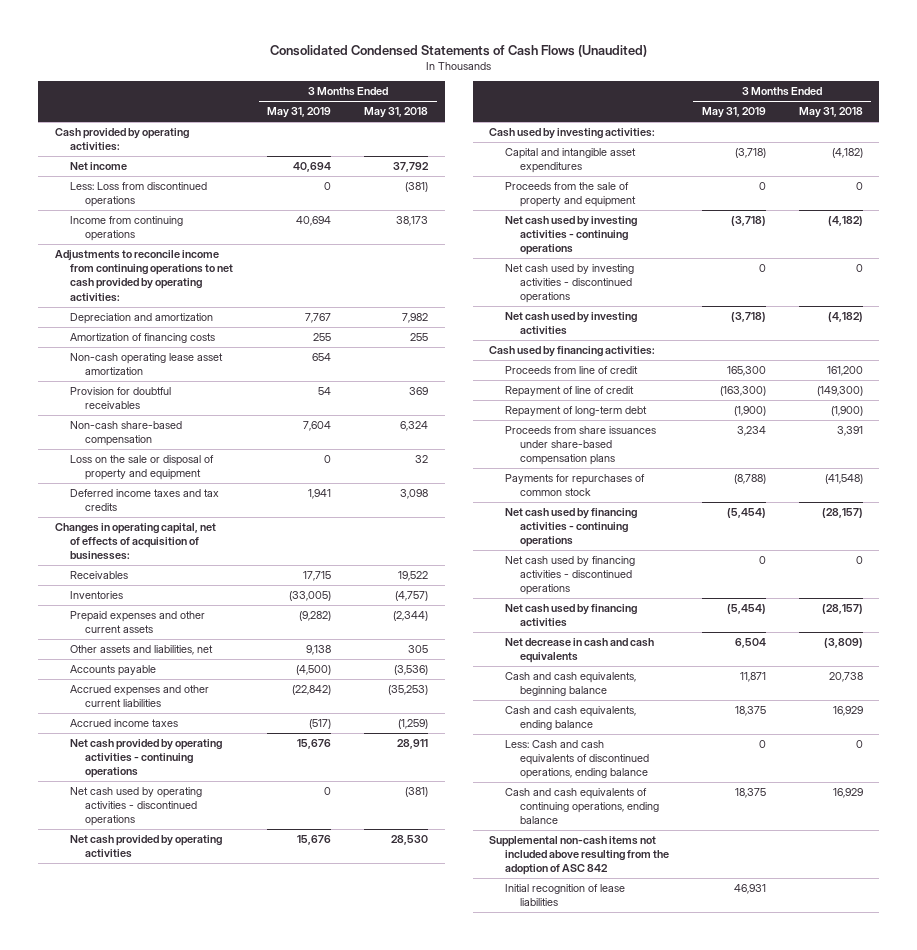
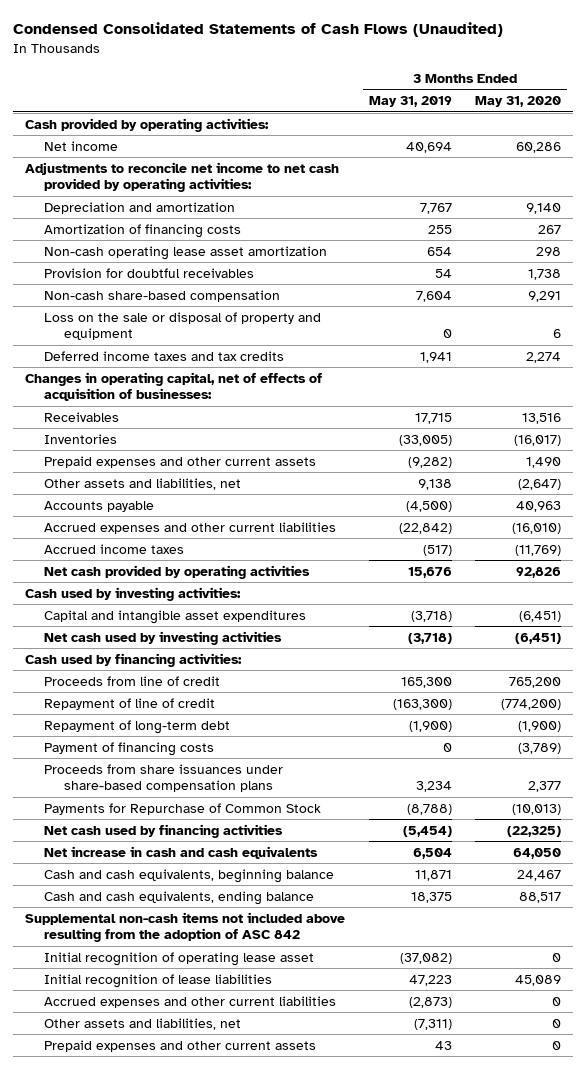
[269,45,647,58] Consolidated Condensed Statements of Cash Flows (Unaudited) -> [13,22,504,38] Condensed Consolidated Statements of Cash Flows (Unaudited)
[364,107,429,119] May 31, 2018 -> none
none -> [475,96,562,108] May 31, 2020
[69,181,207,208] Less: Loss from discontinued operations -> none
[69,215,183,242] Income from continuing operations -> none
[54,249,233,302] Adjustments to reconcile income from continuing operations to net cash provided by operating activities: -> [24,161,339,193] Adjustments to reconcile net income to net cash provided by operating activities:
[69,738,222,779] Net cash provided by operating activities - continuing operations -> none
[69,786,202,827] Net cash used by operating activities - discontinued operations -> none
[504,181,636,208] Proceeds from the sale of property and equipment -> none
[504,215,637,256] Net cash used by investing activities - continuing operations -> none
[504,263,634,304] Net cash used by investing activities - discontinued operations -> none
none -> [44,741,215,756] Payment of financing costs
[504,507,637,548] Net cash used by financing activities - continuing operations -> none
[504,555,635,596] Net cash used by financing activities - discontinued operations -> none
[504,473,645,497] Payments for repurchases of common stock -> [44,802,322,815] Payments for Repurchase of Common Stock
[504,637,654,664] Net decrease in cash and cash equivalents -> [44,845,319,859] Net increase in cash and cash equivalents
[504,739,649,780] Less: Cash and cash equivalents of discontinued operations, ending balance -> none
[504,787,659,825] Cash and cash equivalents of continuing operations, ending balance -> none
none -> [44,951,315,966] Initial recognition of operating lease asset
[733,883,766,894] 46,931 -> [408,974,452,986] 47,223
none -> [44,995,337,1008] Accrued expenses and other current liabilities
none -> [44,1017,242,1030] Other assets and liabilities, net
none -> [44,1039,317,1052] Prepaid expenses and other current assets

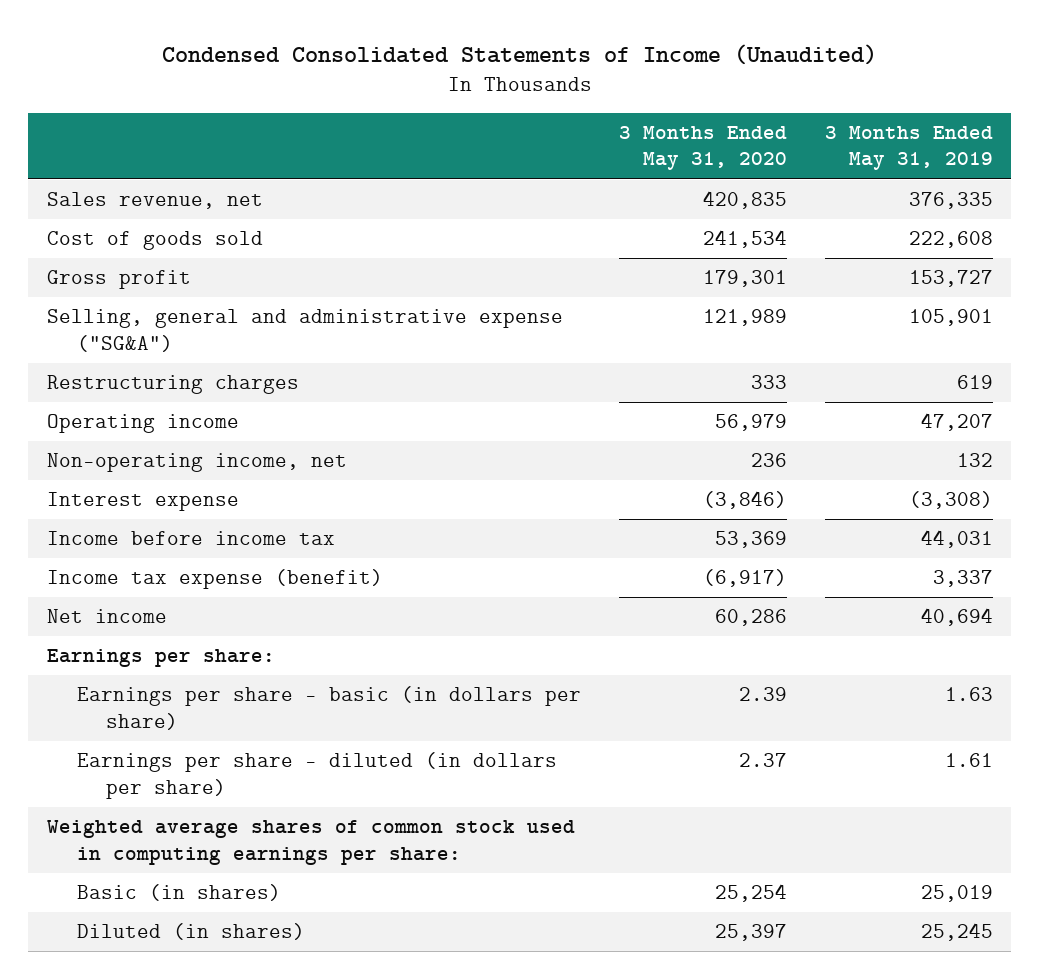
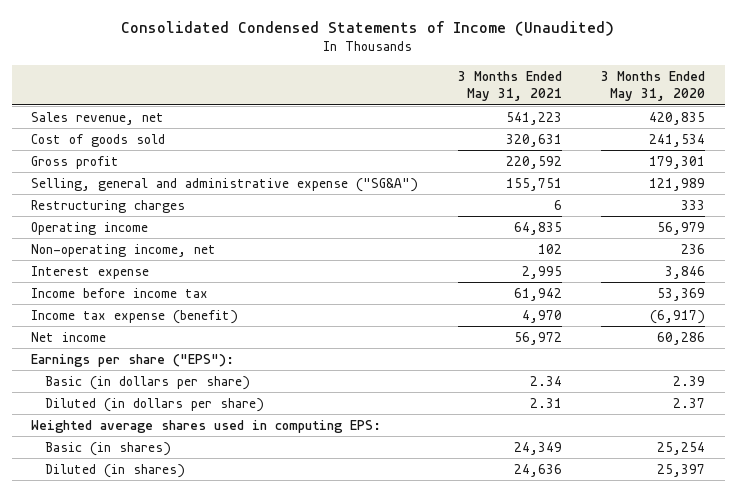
[161,43,877,65] Condensed Consolidated Statements of Income (Unaudited) -> [121,20,615,36] Consolidated Condensed Statements of Income (Unaudited)
[824,125,993,171] 3 Months Ended May 31, 2019 -> none
none -> [457,71,562,102] 3 Months Ended May 31, 2021
[702,491,787,510] (3,846) -> [664,265,705,279] 3,846
[47,649,276,668] Earnings per share: -> [31,353,235,367] Earnings per share ("EPS"):
[76,686,581,730] Earnings per share - basic (in dollars per share) -> [44,375,250,390] Basic (in dollars per share)
[76,752,557,799] Earnings per share - diluted (in dollars per share) -> [44,397,264,412] Diluted (in dollars per share)
[47,820,576,865] Weighted average shares of common stock used in computing earnings per share: -> [31,419,382,433] Weighted average shares used in computing EPS:

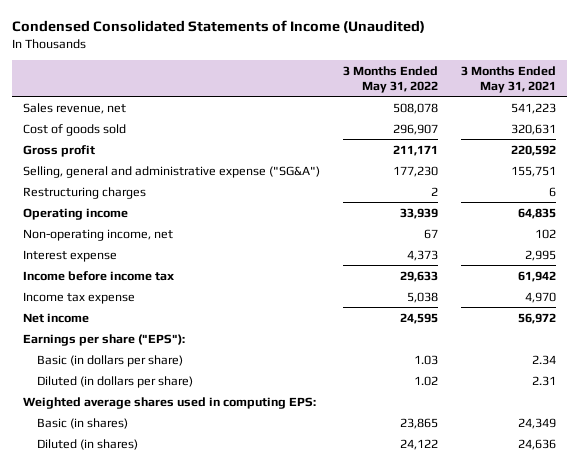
[121,20,615,36] Consolidated Condensed Statements of Income (Unaudited) -> [11,19,425,33] Condensed Consolidated Statements of Income (Unaudited)
[600,71,705,102] 3 Months Ended May 31, 2020 -> none
none -> [342,65,438,93] 3 Months Ended May 31, 2022
[31,309,239,324] Income tax expense (benefit) -> [23,291,136,304] Income tax expense

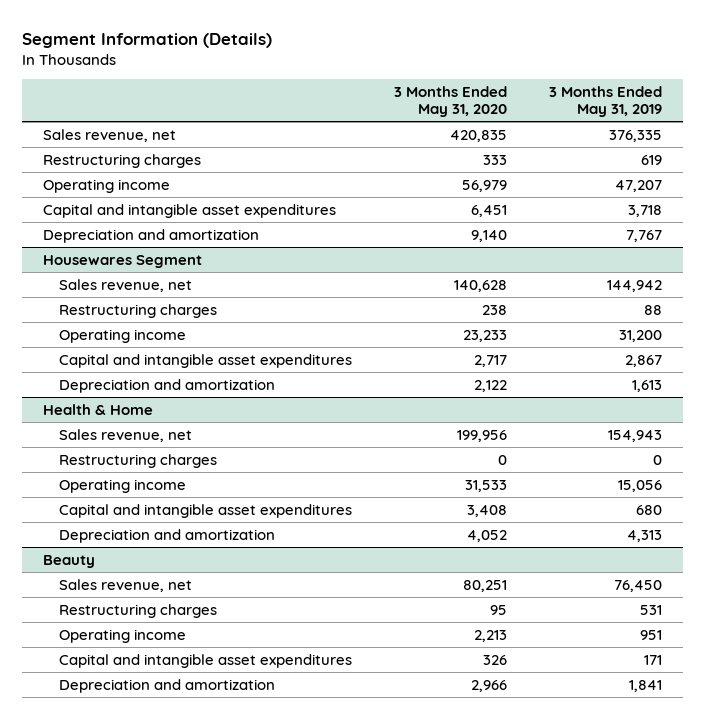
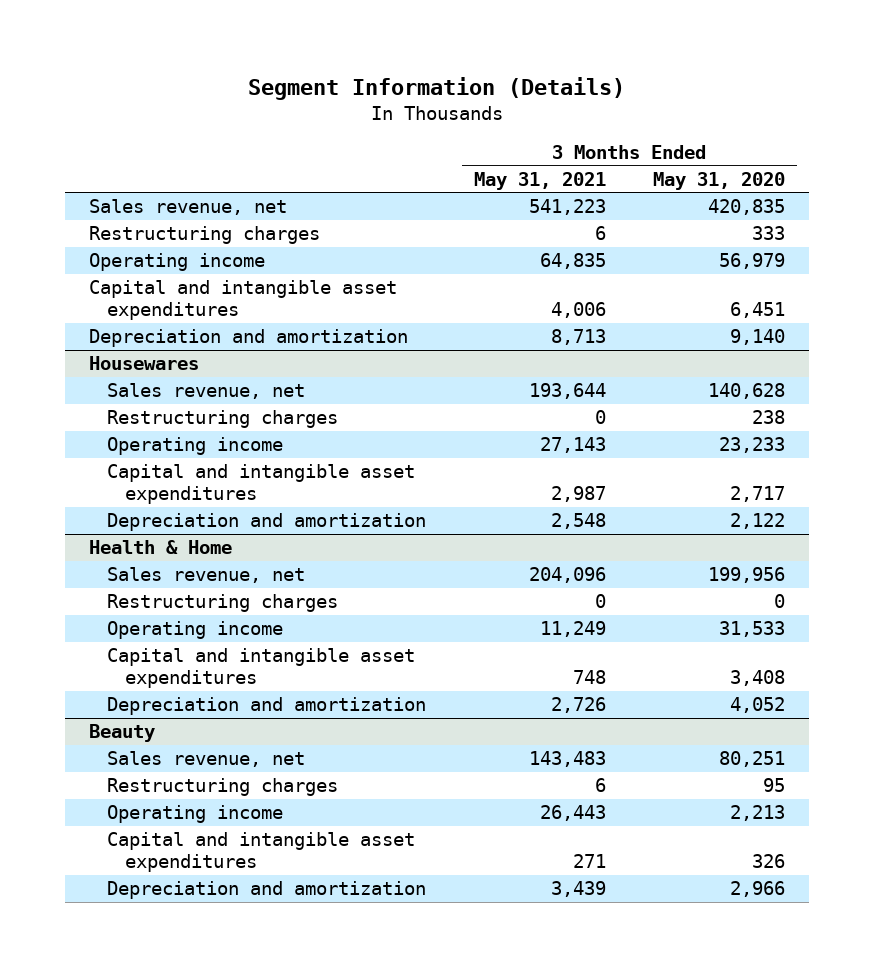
[549,86,663,118] 3 Months Ended May 31, 2019 -> none
none -> [473,171,606,190] May 31, 2021
[42,254,202,268] Housewares Segment -> [89,356,200,371] Housewares

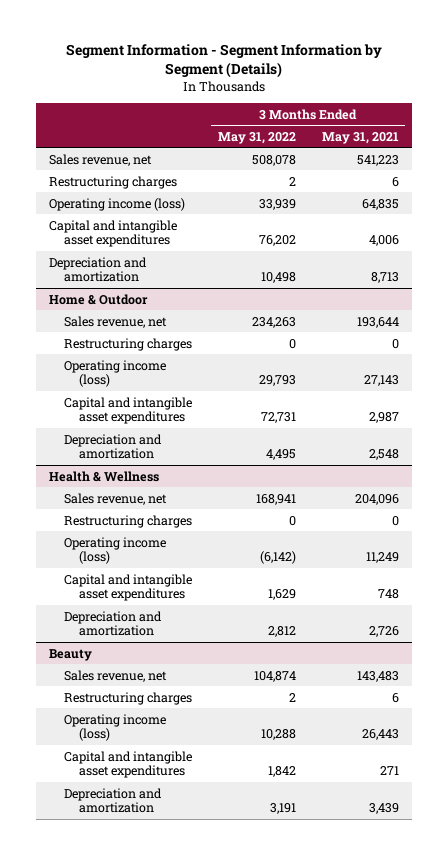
[248,76,626,100] Segment Information (Details) -> [65,44,382,79] Segment Information - Segment Information by Segment (Details)
[652,171,785,190] May 31, 2020 -> none
none -> [217,131,296,144] May 31, 2022
[89,253,266,272] Operating income -> [48,197,185,211] Operating income (loss)
[89,356,200,371] Housewares -> [48,293,148,305] Home & Outdoor
[107,437,284,456] Operating income -> [64,359,167,387] Operating income (loss)
[89,540,233,555] Health & Home -> none
none -> [48,470,159,482] Health & Wellness
[107,621,284,640] Operating income -> [64,536,167,564] Operating income (loss)
[107,805,284,824] Operating income -> [64,713,167,741] Operating income (loss)

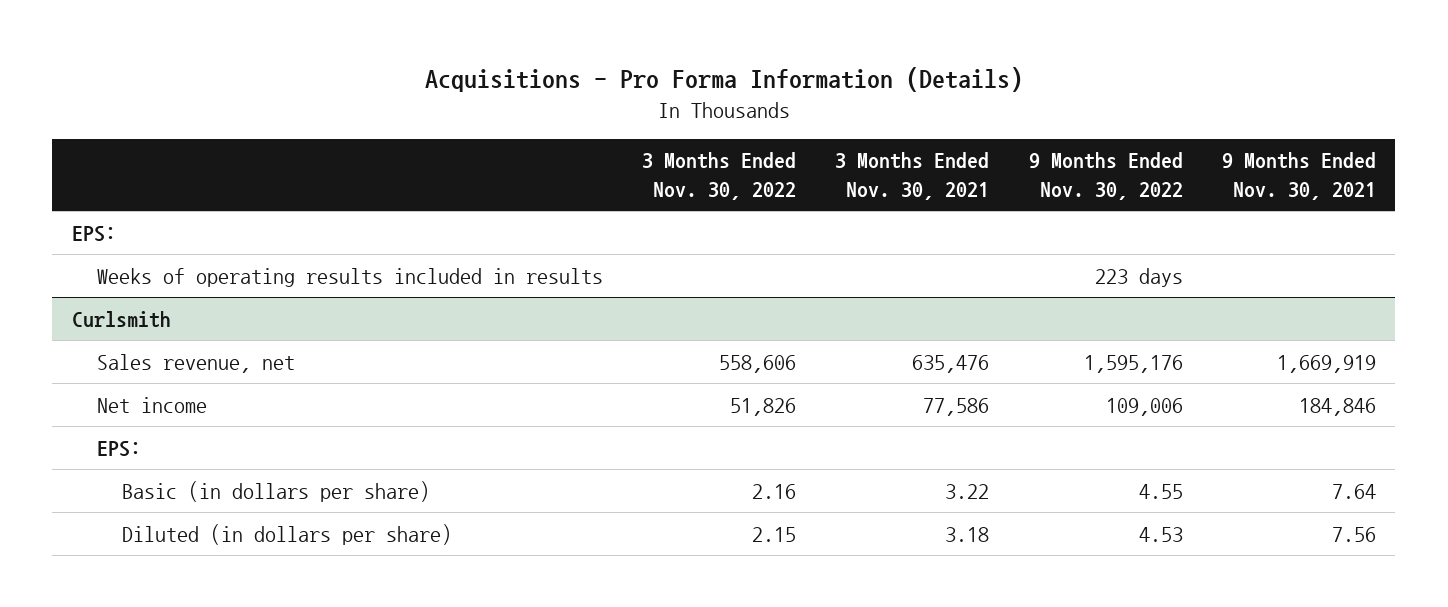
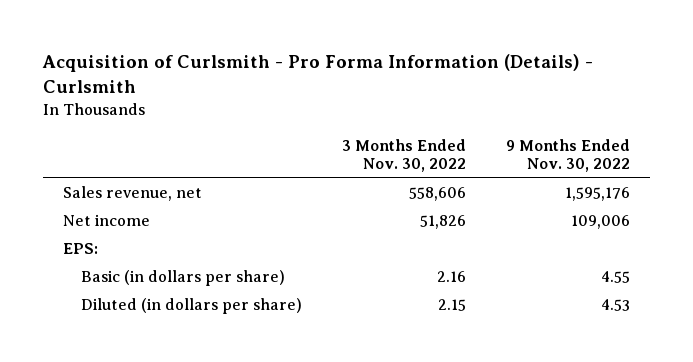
[424,66,1023,92] Acquisitions - Pro Forma Information (Details) -> [42,54,594,94] Acquisition of Curlsmith - Pro Forma Information (Details) - Curlsmith
[835,152,990,200] 3 Months Ended Nov. 30, 2021 -> none
[1221,152,1376,200] 9 Months Ended Nov. 30, 2021 -> none
[71,225,116,242] EPS: -> none
[96,267,603,287] Weeks of operating results included in results -> none
[71,310,171,328] Curlsmith -> none

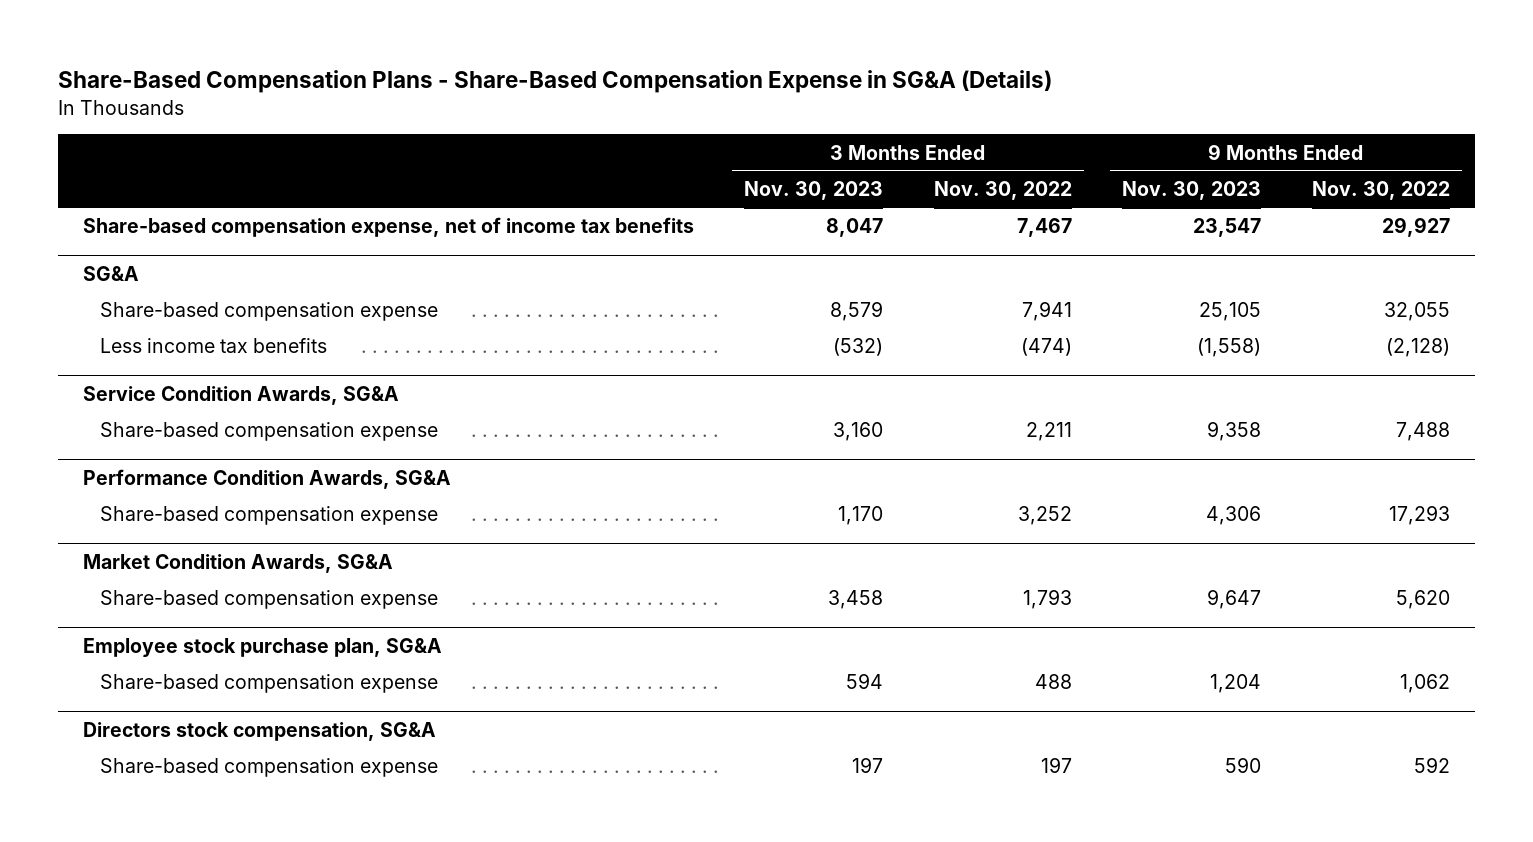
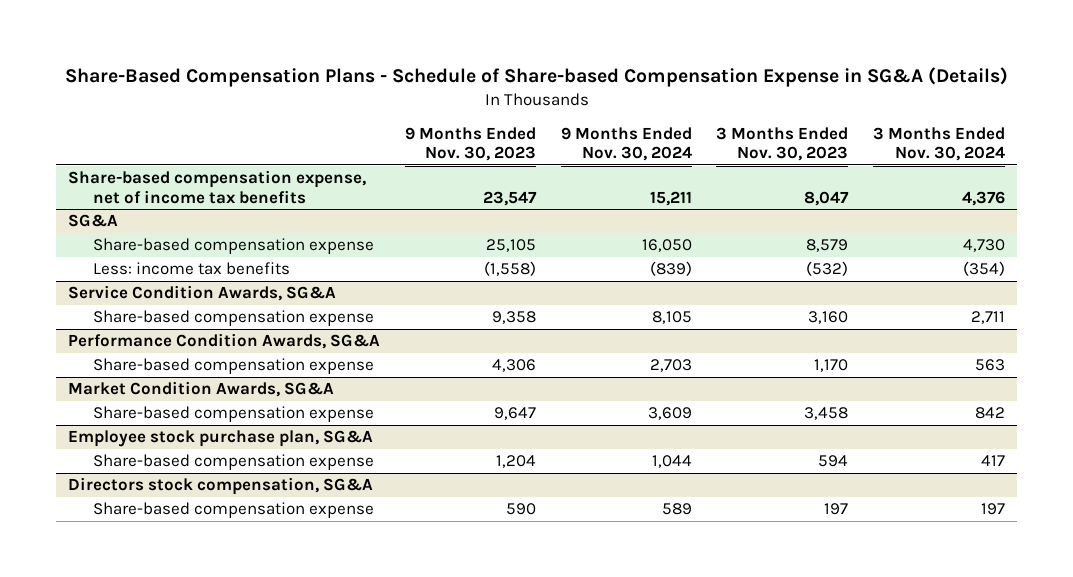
[57,70,1052,94] Share-Based Compensation Plans - Share-Based Compensation Expense in SG&A (Details) -> [64,66,1008,87] Share-Based Compensation Plans - Schedule of Share-based Compensation Expense in SG&A (Details)
[933,180,1072,200] Nov. 30, 2022 -> none
[1311,180,1450,200] Nov. 30, 2022 -> none
none -> [560,126,692,162] 9 Months Ended Nov. 30, 2024
none -> [873,126,1006,162] 3 Months Ended Nov. 30, 2024
[100,338,328,354] Less income tax benefits -> [92,262,290,276] Less: income tax benefits

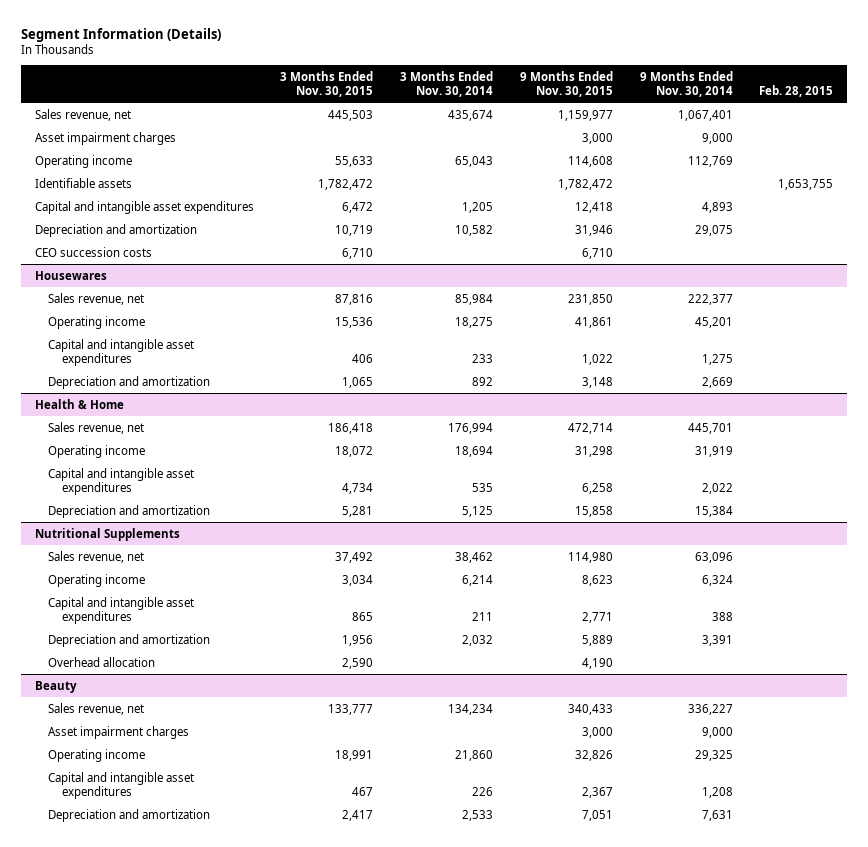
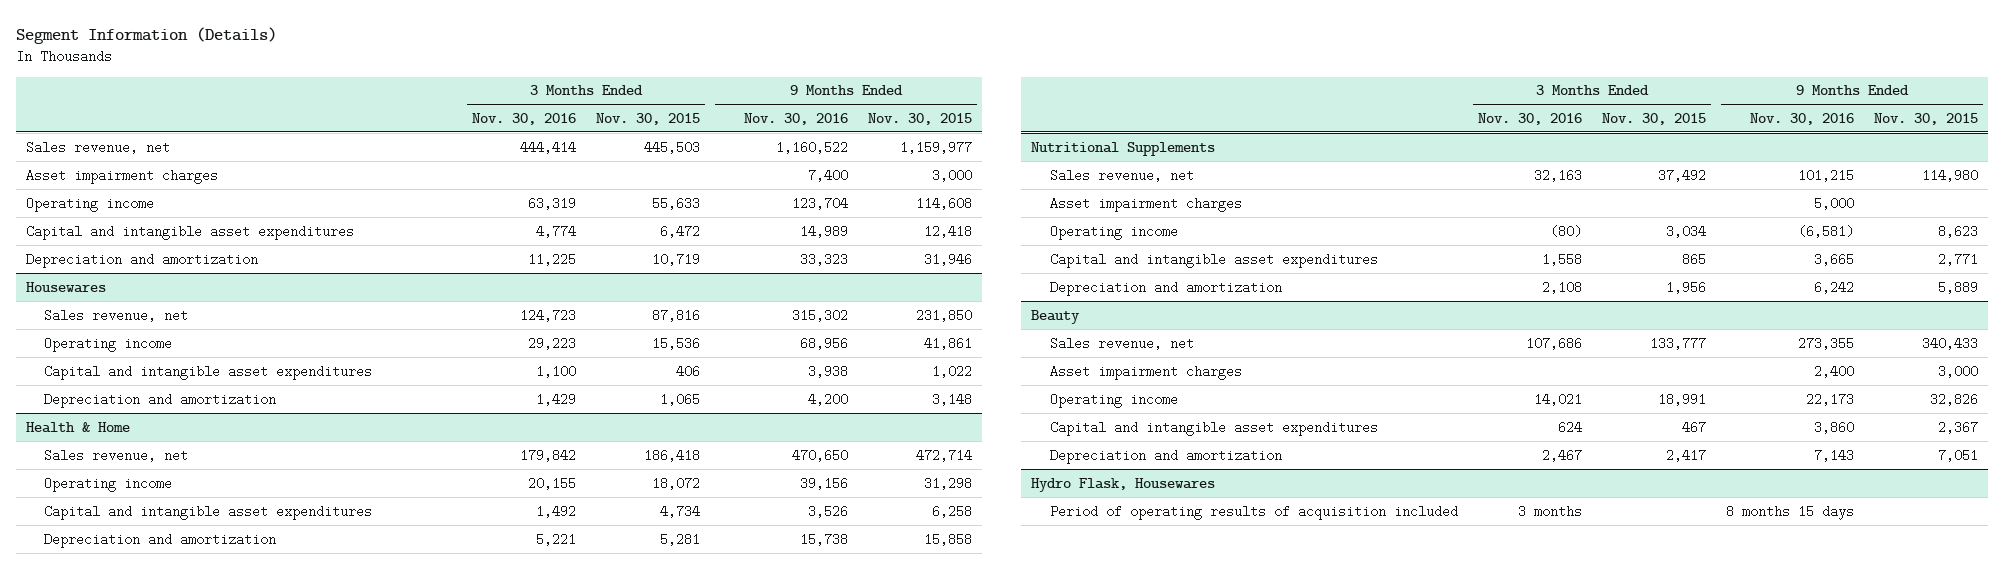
[400,70,494,97] 3 Months Ended Nov. 30, 2014 -> none
[639,70,733,97] 9 Months Ended Nov. 30, 2014 -> none
[759,84,834,97] Feb. 28, 2015 -> none
none -> [472,112,577,125] Nov. 30, 2016
none -> [744,112,849,125] Nov. 30, 2016
[34,177,132,188] Identifiable assets -> none
[34,246,152,257] CEO succession costs -> none
none -> [1049,196,1242,212] Asset impairment charges
[48,656,156,667] Overhead allocation -> none
none -> [1031,477,1216,492] Hydro Flask, Housewares
none -> [1049,504,1458,520] Period of operating results of acquisition included

